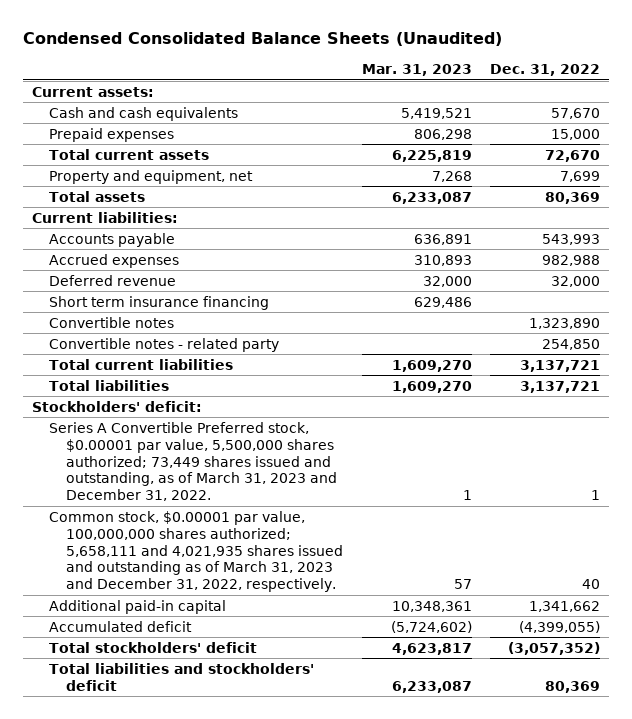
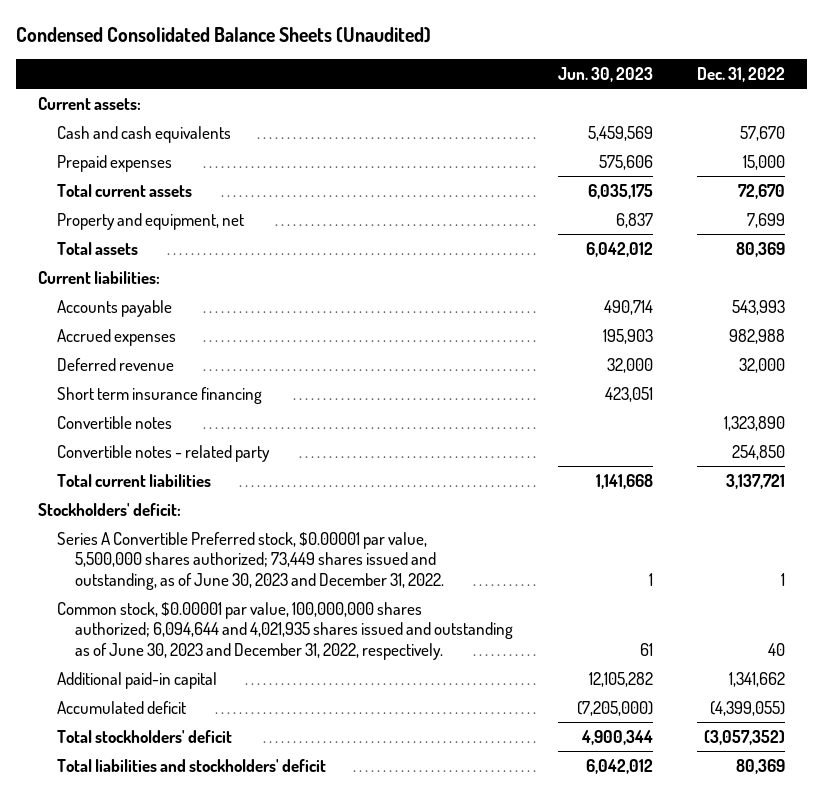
[361,64,472,77] Mar. 31, 2023 -> none
none -> [557,66,653,82] Jun. 30, 2023
[49,379,170,391] Total liabilities -> none
[49,421,338,502] Series A Convertible Preferred stock, $0.00001 par value, 5,500,000 shares authorized; 73,449 shares issued and outstanding, as of March 31, 2023 and December 31, 2022. -> [56,531,445,591] Series A Convertible Preferred stock, $0.00001 par value, 5,500,000 shares authorized; 73,449 shares issued and outstanding, as of June 30, 2023 and December 31, 2022.
[49,510,344,593] Common stock, $0.00001 par value, 100,000,000 shares authorized; 5,658,111 and 4,021,935 shares issued and outstanding as of March 31, 2023 and December 31, 2022, respectively. -> [56,601,514,661] Common stock, $0.00001 par value, 100,000,000 shares authorized; 6,094,644 and 4,021,935 shares issued and outstanding as of June 30, 2023 and December 31, 2022, respectively.

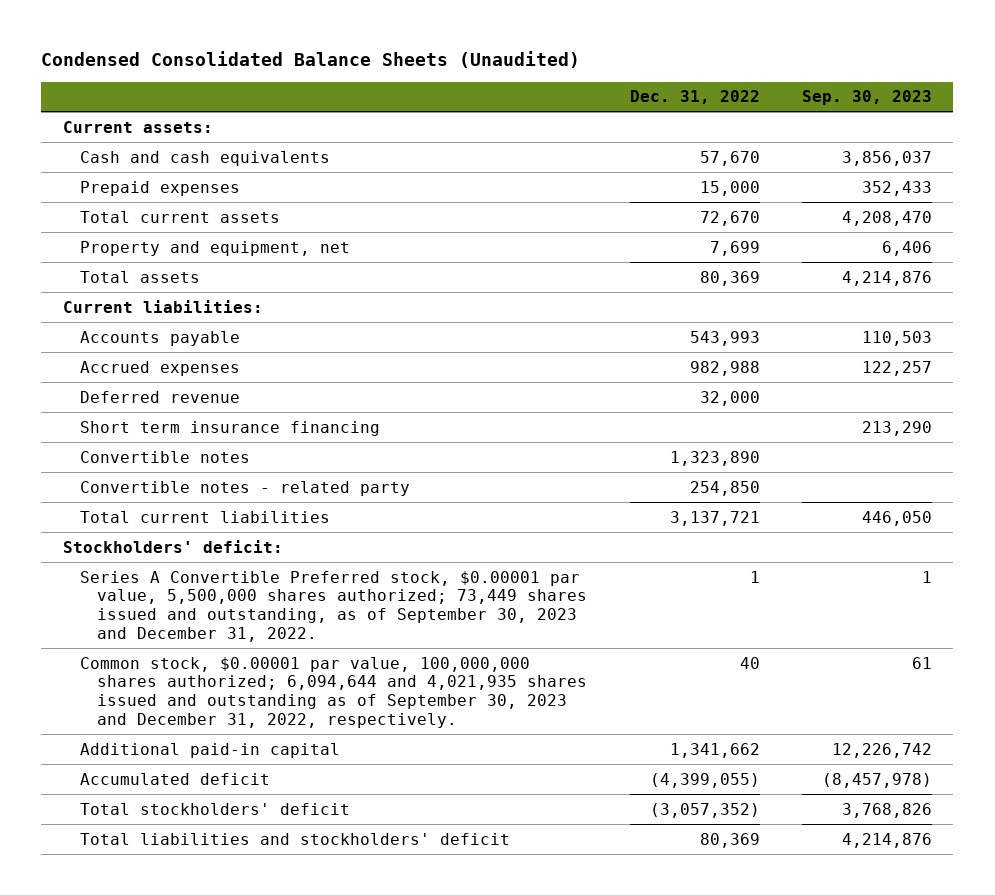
[557,66,653,82] Jun. 30, 2023 -> none
none -> [802,90,933,106] Sep. 30, 2023
[56,531,445,591] Series A Convertible Preferred stock, $0.00001 par value, 5,500,000 shares authorized; 73,449 shares issued and outstanding, as of June 30, 2023 and December 31, 2022. -> [79,570,588,642] Series A Convertible Preferred stock, $0.00001 par value, 5,500,000 shares authorized; 73,449 shares issued and outstanding, as of September 30, 2023 and December 31, 2022.
[56,601,514,661] Common stock, $0.00001 par value, 100,000,000 shares authorized; 6,094,644 and 4,021,935 shares issued and outstanding as of June 30, 2023 and December 31, 2022, respectively. -> [79,656,588,728] Common stock, $0.00001 par value, 100,000,000 shares authorized; 6,094,644 and 4,021,935 shares issued and outstanding as of September 30, 2023 and December 31, 2022, respectively.

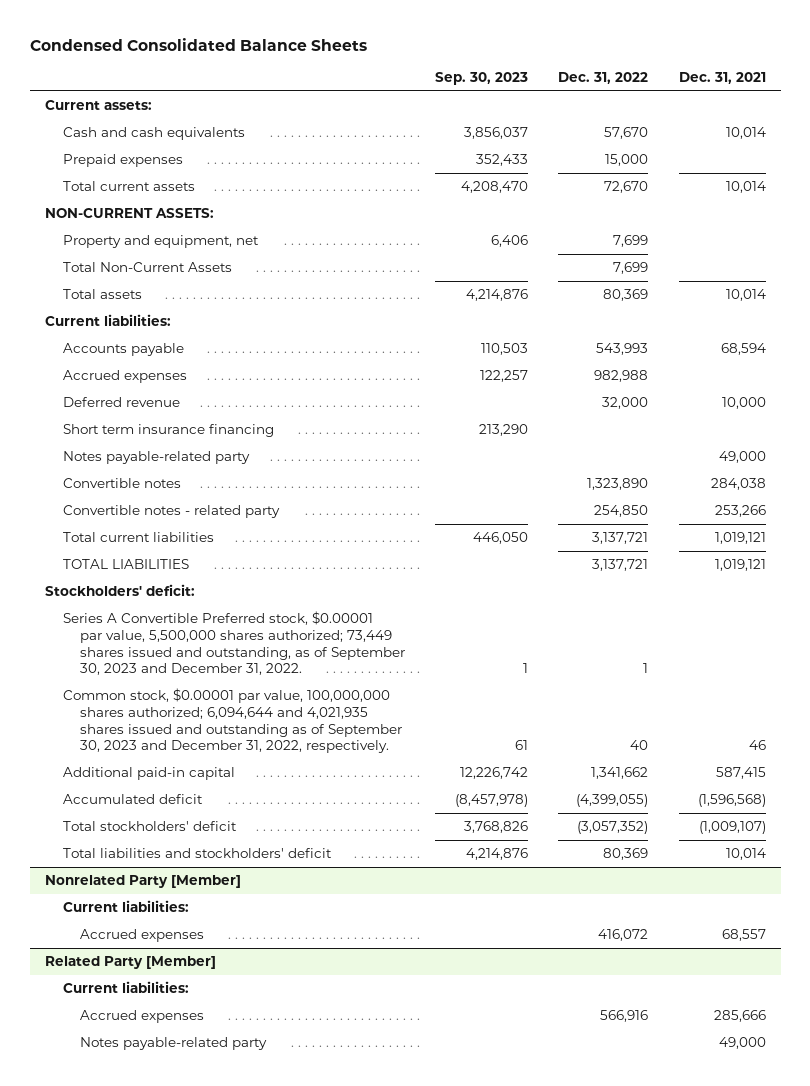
[41,51,581,69] Condensed Consolidated Balance Sheets (Unaudited) -> [29,37,367,51] Condensed Consolidated Balance Sheets
none -> [678,72,766,85] Dec. 31, 2021
none -> [44,208,214,219] NON-CURRENT ASSETS:
none -> [62,262,232,273] Total Non-Current Assets
none -> [62,451,250,465] Notes payable-related party
none -> [62,559,189,570] TOTAL LIABILITIES
none -> [44,875,241,889] Nonrelated Party [Member]
none -> [62,900,189,913] Current liabilities:
none -> [80,929,205,943] Accrued expenses
none -> [44,956,216,970] Related Party [Member]
none -> [62,981,189,994] Current liabilities:
none -> [80,1010,205,1024] Accrued expenses
none -> [80,1037,268,1051] Notes payable-related party

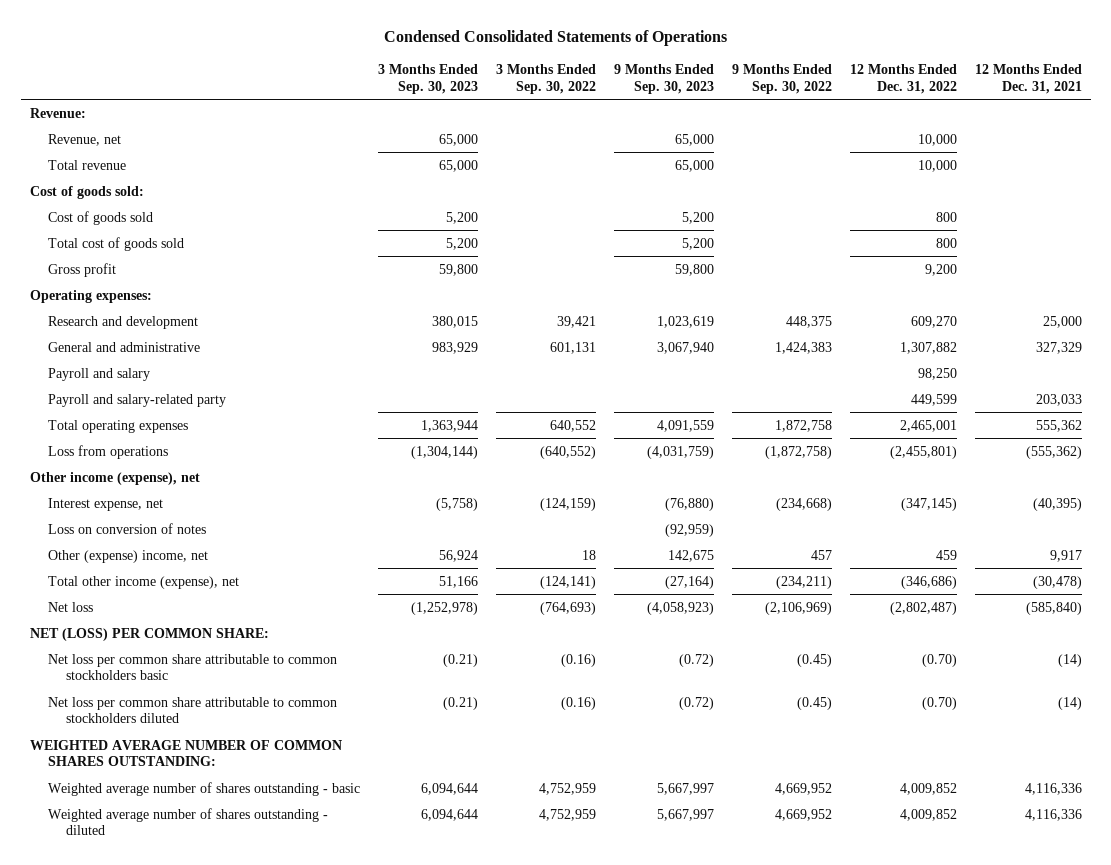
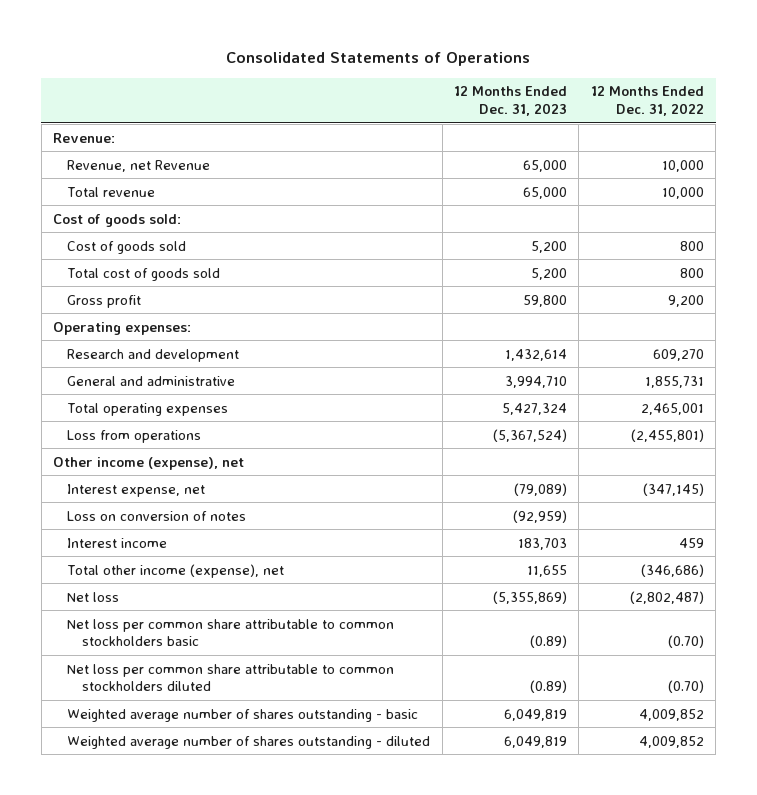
[383,30,727,47] Condensed Consolidated Statements of Operations -> [226,52,531,67] Consolidated Statements of Operations
[377,64,478,94] 3 Months Ended Sep. 30, 2023 -> none
[495,64,596,94] 3 Months Ended Sep. 30, 2022 -> none
[613,64,714,94] 9 Months Ended Sep. 30, 2023 -> none
[731,64,832,94] 9 Months Ended Sep. 30, 2022 -> none
[974,64,1082,94] 12 Months Ended Dec. 31, 2021 -> none
none -> [454,86,568,116] 12 Months Ended Dec. 31, 2023
[47,133,121,146] Revenue, net -> [67,159,211,172] Revenue, net Revenue
[47,367,150,381] Payroll and salary -> none
[47,393,226,407] Payroll and salary-related party -> none
[899,341,957,354] 1,307,882 -> [644,375,704,388] 1,855,731
[47,549,208,563] Other (expense) income, net -> [67,537,168,548] Interest income
[29,627,269,641] NET (LOSS) PER COMMON SHARE: -> none
[29,739,342,767] WEIGHTED AVERAGE NUMBER OF COMMON SHARES OUTSTANDING: -> none

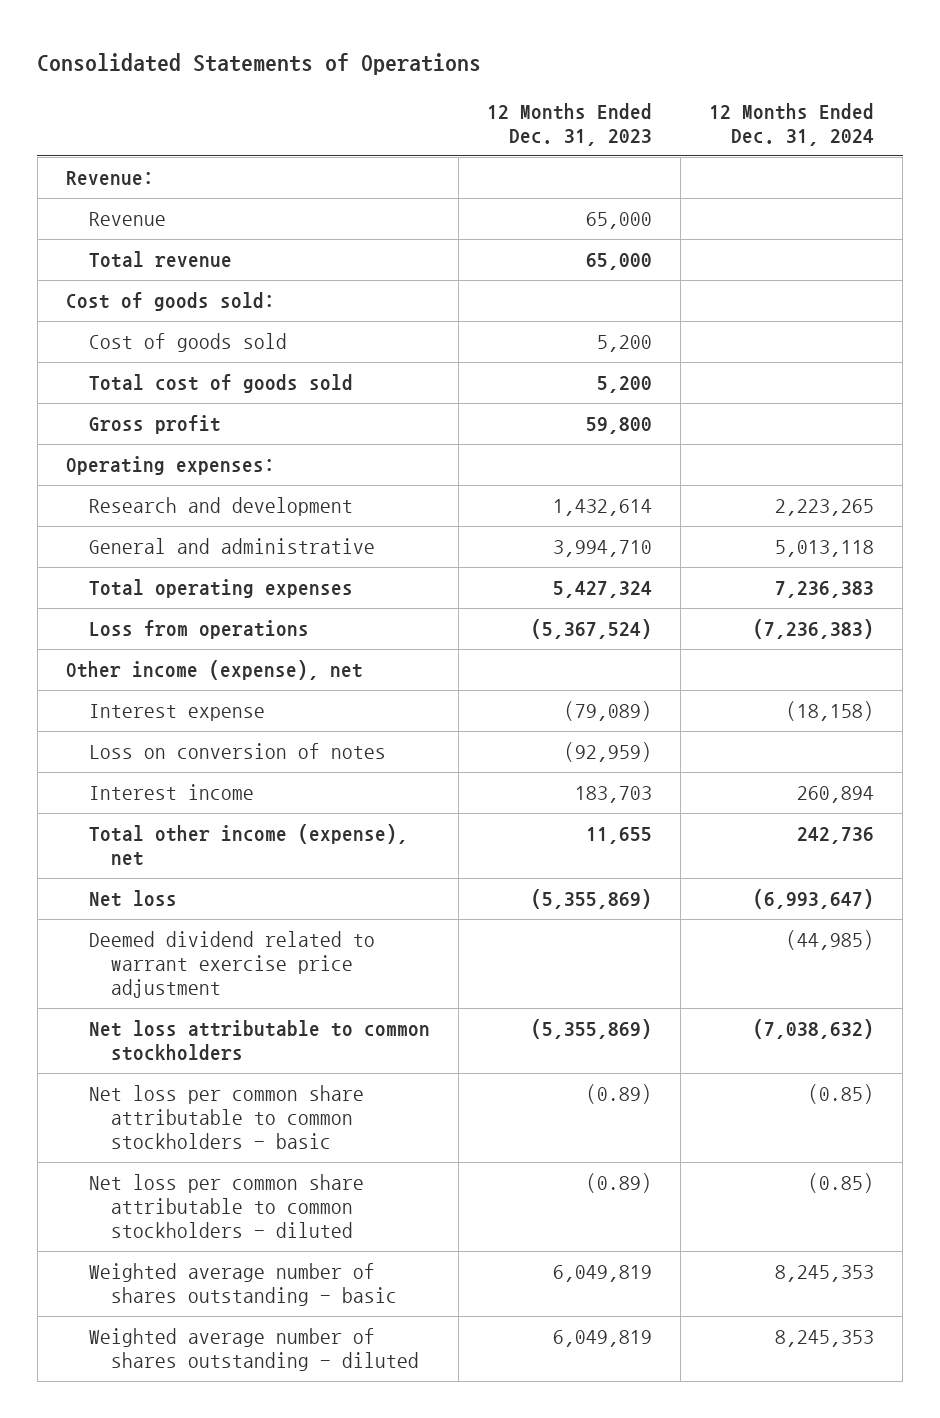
[590,86,704,116] 12 Months Ended Dec. 31, 2022 -> none
none -> [709,103,875,147] 12 Months Ended Dec. 31, 2024
[67,159,211,172] Revenue, net Revenue -> [88,212,166,227] Revenue
[67,483,206,497] Interest expense, net -> [88,704,265,722] Interest expense
none -> [88,931,375,999] Deemed dividend related to warrant exercise price adjustment
none -> [88,1020,430,1062] Net loss attributable to common stockholders
[67,618,395,647] Net loss per common share attributable to common stockholders basic -> [88,1085,364,1150] Net loss per common share attributable to common stockholders - basic
[67,663,395,692] Net loss per common share attributable to common stockholders diluted -> [88,1174,364,1239] Net loss per common share attributable to common stockholders - diluted

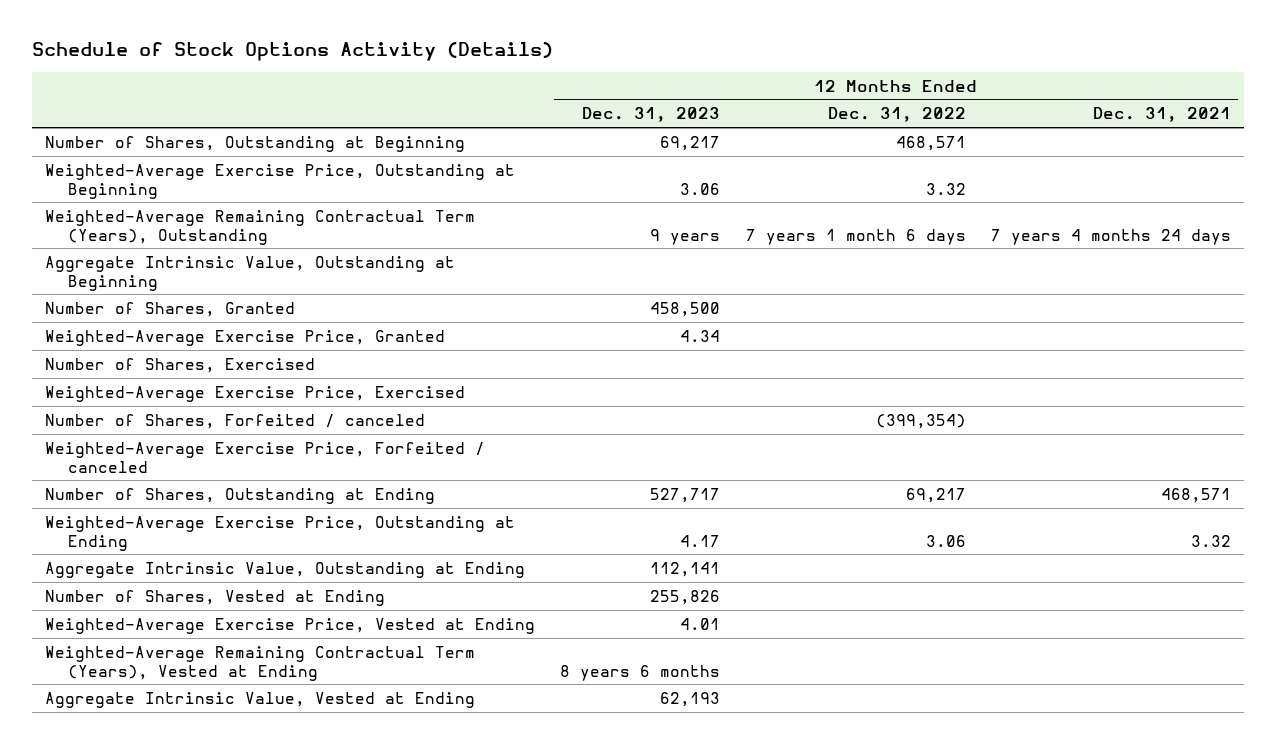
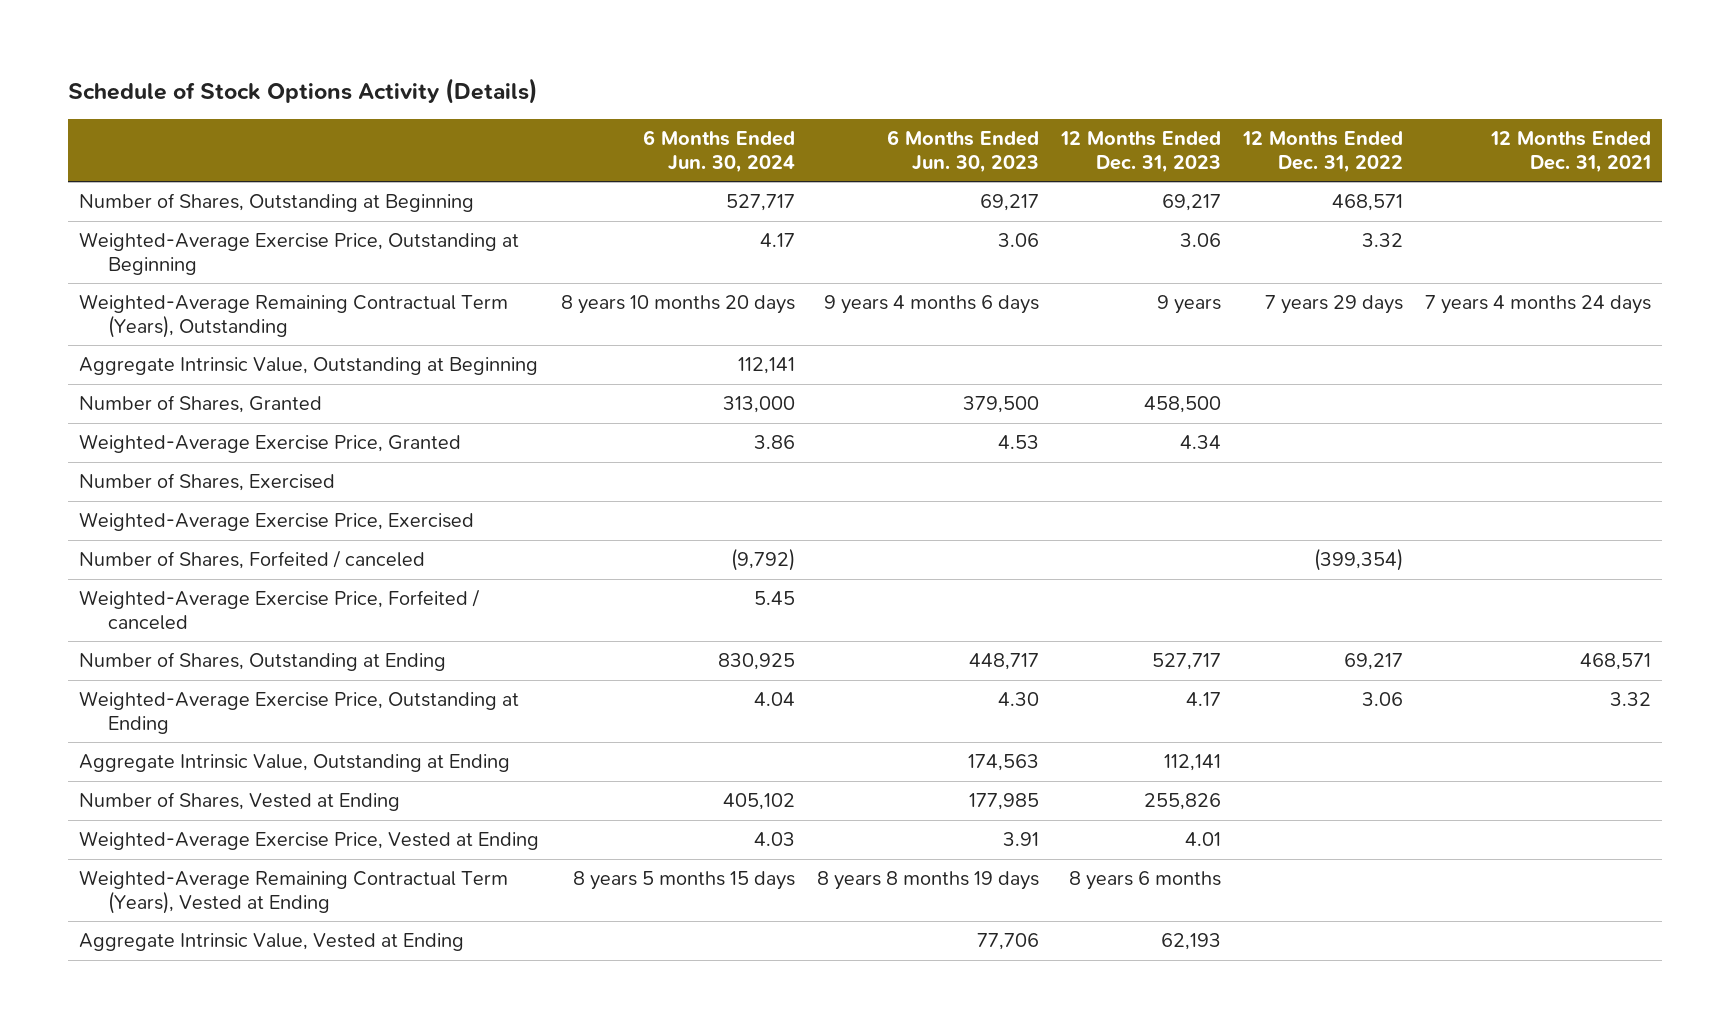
none -> [642,130,795,173] 6 Months Ended Jun. 30, 2024
none -> [886,130,1039,173] 6 Months Ended Jun. 30, 2023
[745,228,966,245] 7 years 1 month 6 days -> [1265,295,1404,315] 7 years 29 days

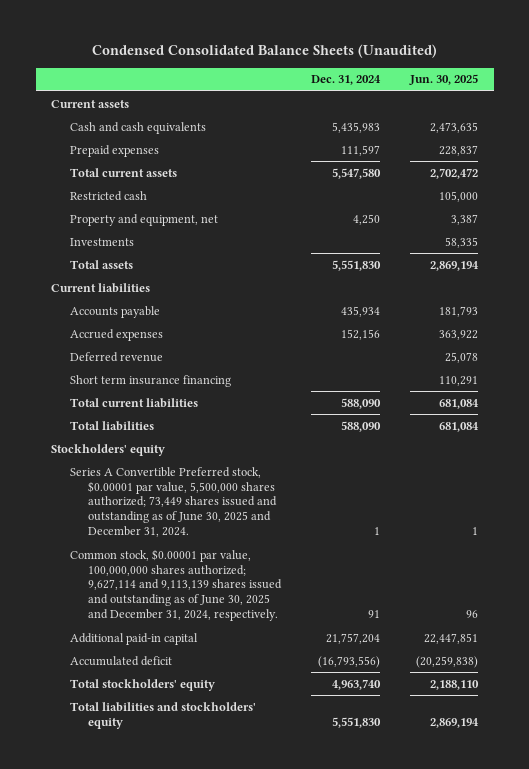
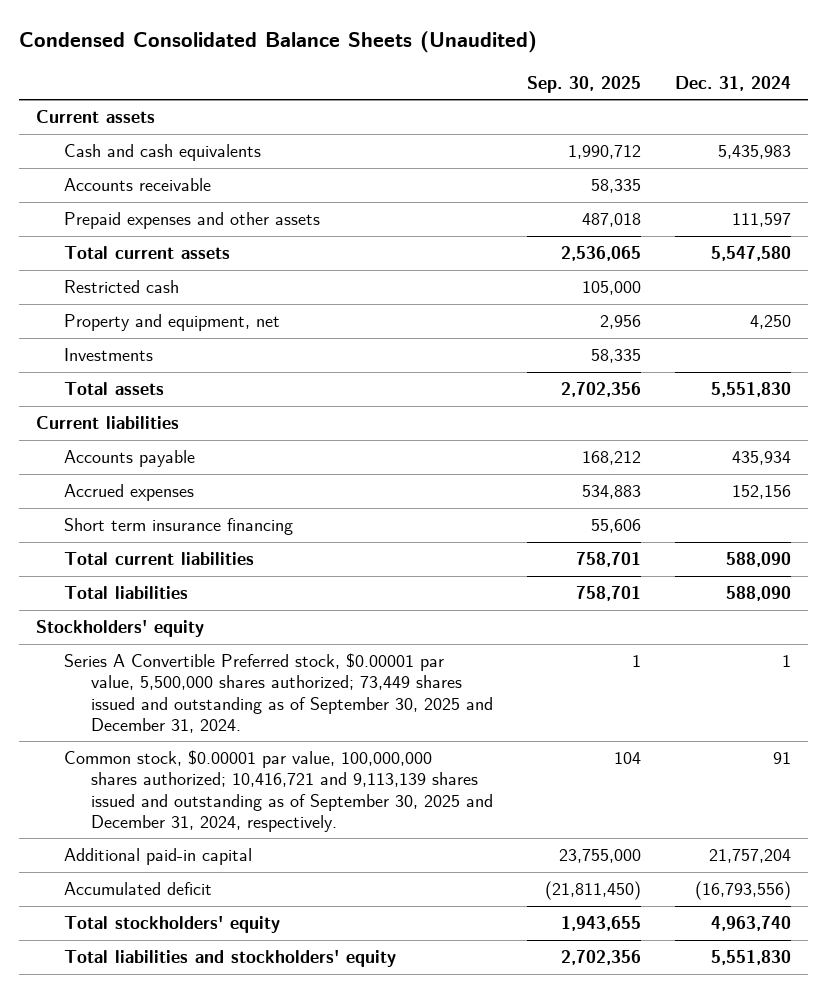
[409,74,479,86] Jun. 30, 2025 -> none
none -> [527,75,642,93] Sep. 30, 2025
none -> [63,178,211,192] Accounts receivable
[69,144,159,157] Prepaid expenses -> [63,212,320,230] Prepaid expenses and other assets
[69,351,163,362] Deferred revenue -> none
[69,466,278,538] Series A Convertible Preferred stock, $0.00001 par value, 5,500,000 shares authorized; 73,449 shares issued and outstanding as of June 30, 2025 and December 31, 2024. -> [63,653,494,733] Series A Convertible Preferred stock, $0.00001 par value, 5,500,000 shares authorized; 73,449 shares issued and outstanding as of September 30, 2025 and December 31, 2024.
[69,548,283,622] Common stock, $0.00001 par value, 100,000,000 shares authorized; 9,627,114 and 9,113,139 shares issued and outstanding as of June 30, 2025 and December 31, 2024, respectively. -> [63,750,494,832] Common stock, $0.00001 par value, 100,000,000 shares authorized; 10,416,721 and 9,113,139 shares issued and outstanding as of September 30, 2025 and December 31, 2024, respectively.

